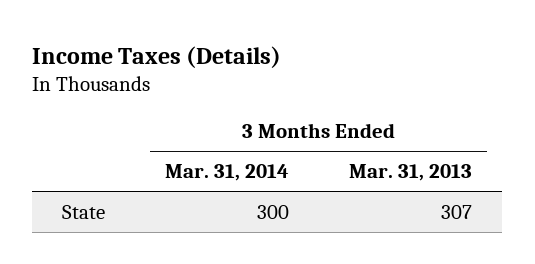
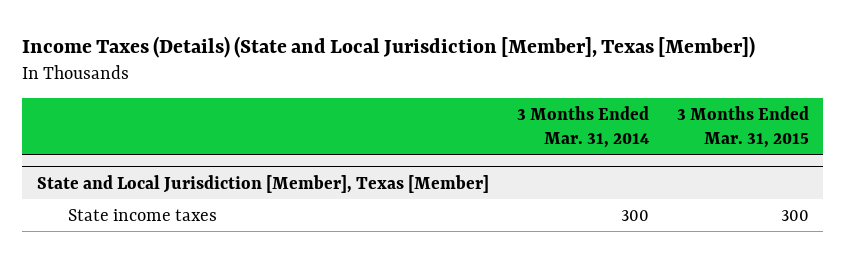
[32,45,282,68] Income Taxes (Details) -> [22,35,756,58] Income Taxes (Details) (State and Local Jurisdiction [Member], Texas [Member])
[349,164,473,182] Mar. 31, 2013 -> none
none -> [676,105,809,148] 3 Months Ended Mar. 31, 2015
none -> [36,174,489,193] State and Local Jurisdiction [Member], Texas [Member]
[62,204,106,219] State -> [67,208,217,221] State income taxes

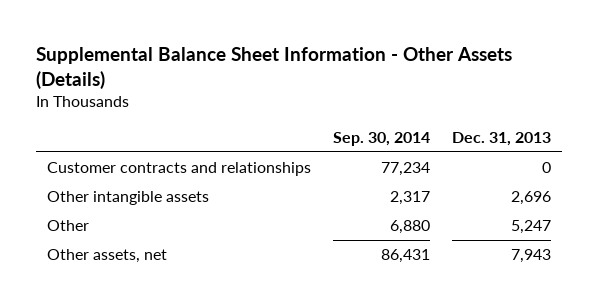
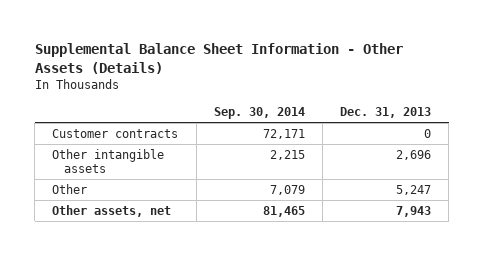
[47,161,312,176] Customer contracts and relationships -> [52,129,179,139] Customer contracts
[380,161,430,176] 77,234 -> [262,129,305,140] 72,171
[389,190,430,205] 2,317 -> [269,150,305,161] 2,215
[389,219,430,234] 6,880 -> [269,185,305,196] 7,079
[380,248,430,263] 86,431 -> [262,206,305,218] 81,465

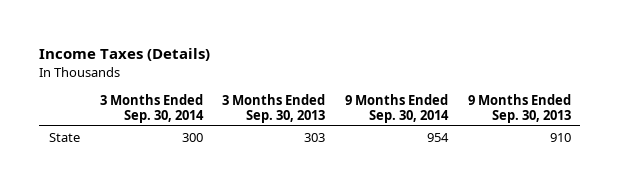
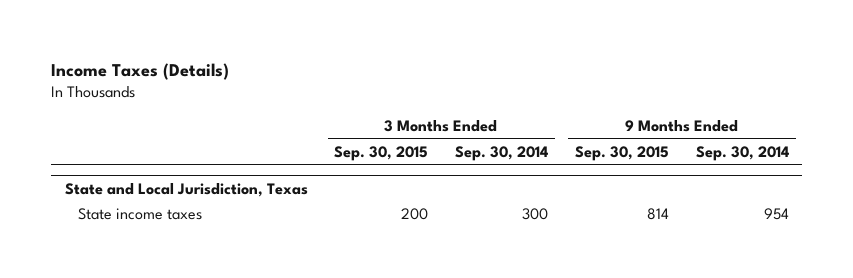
[222,94,326,124] 3 Months Ended Sep. 30, 2013 -> none
[467,94,571,124] 9 Months Ended Sep. 30, 2013 -> none
none -> [334,145,429,161] Sep. 30, 2015
none -> [575,145,670,161] Sep. 30, 2015
none -> [64,182,308,197] State and Local Jurisdiction, Texas
[48,132,80,142] State -> [78,208,203,221] State income taxes

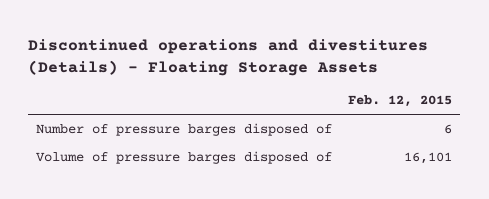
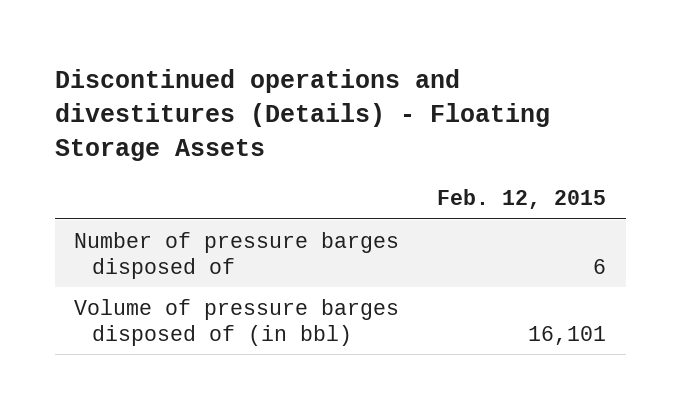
[36,150,333,164] Volume of pressure barges disposed of -> [73,298,399,346] Volume of pressure barges disposed of (in bbl)

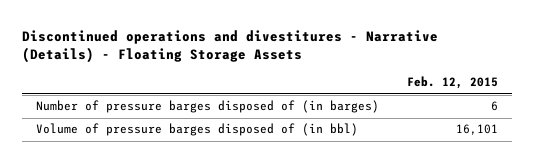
[54,69,550,161] Discontinued operations and divestitures (Details) - Floating Storage Assets -> [22,29,439,64] Discontinued operations and divestitures - Narrative (Details) - Floating Storage Assets
[73,231,399,279] Number of pressure barges disposed of -> [36,100,380,114] Number of pressure barges disposed of (in barges)

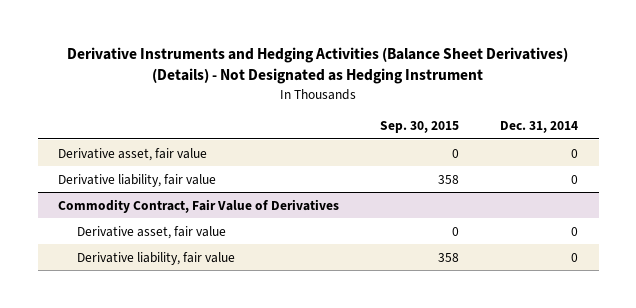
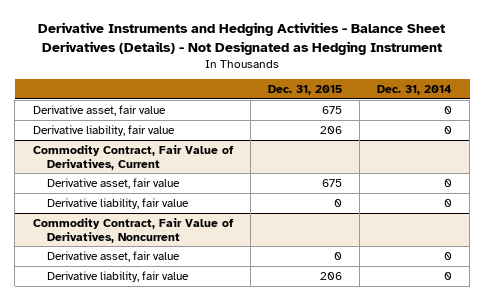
[67,47,569,85] Derivative Instruments and Hedging Activities (Balance Sheet Derivatives) (Details) - Not Designated as Hedging Instrument -> [38,22,446,55] Derivative Instruments and Hedging Activities - Balance Sheet Derivatives (Details) - Not Designated as Hedging Instrument
[380,121,460,134] Sep. 30, 2015 -> none
none -> [267,85,342,96] Dec. 31, 2015
[58,198,340,213] Commodity Contract, Fair Value of Derivatives -> [32,144,234,170] Commodity Contract, Fair Value of Derivatives, Current
none -> [32,217,234,243] Commodity Contract, Fair Value of Derivatives, Noncurrent
none -> [47,250,181,262] Derivative asset, fair value
none -> [47,270,190,282] Derivative liability, fair value

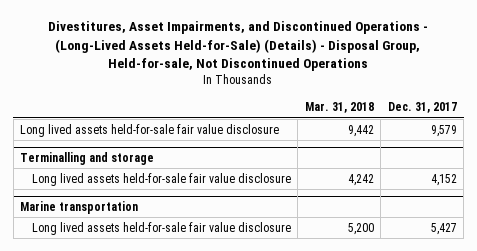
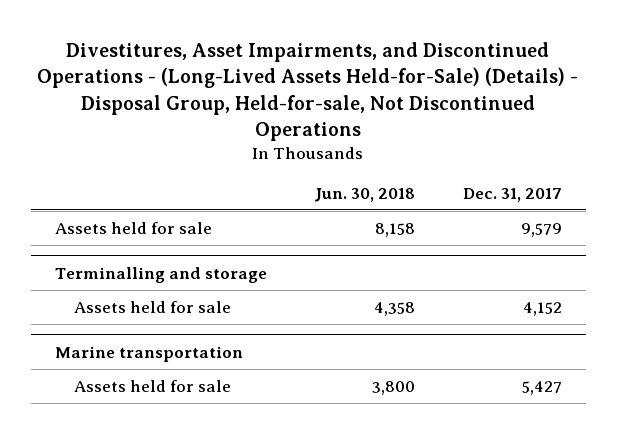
[304,102,374,114] Mar. 31, 2018 -> none
none -> [314,187,416,202] Jun. 30, 2018
[19,123,279,137] Long lived assets held-for-sale fair value disclosure -> [54,221,212,234] Assets held for sale
[31,172,291,186] Long lived assets held-for-sale fair value disclosure -> [74,300,232,313] Assets held for sale
[31,221,291,235] Long lived assets held-for-sale fair value disclosure -> [74,379,232,392] Assets held for sale

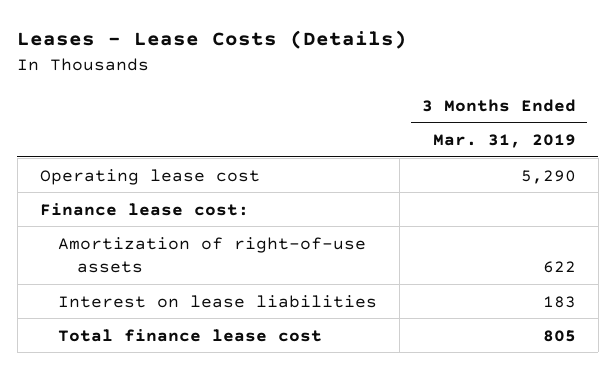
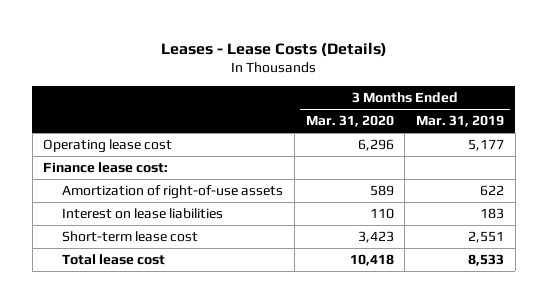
none -> [305,115,394,128] Mar. 31, 2020
[521,169,577,184] 5,290 -> [468,139,505,152] 5,177
none -> [62,231,199,243] Short-term lease cost
[58,328,323,342] Total finance lease cost -> [62,254,166,266] Total lease cost
[543,329,577,342] 805 -> [468,254,505,267] 8,533

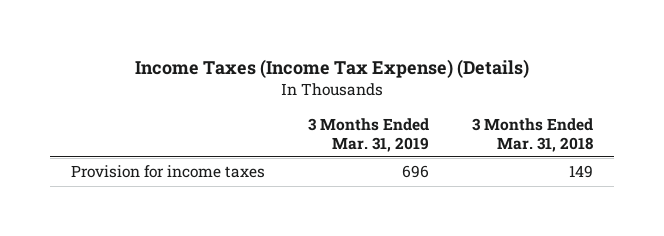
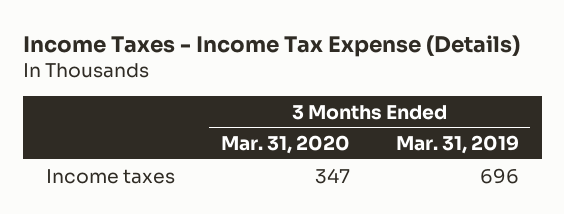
[135,58,530,78] Income Taxes (Income Tax Expense) (Details) -> [22,35,520,58] Income Taxes - Income Tax Expense (Details)
[472,117,594,152] 3 Months Ended Mar. 31, 2018 -> none
none -> [220,135,350,155] Mar. 31, 2020
[71,165,266,179] Provision for income taxes -> [45,168,175,184] Income taxes

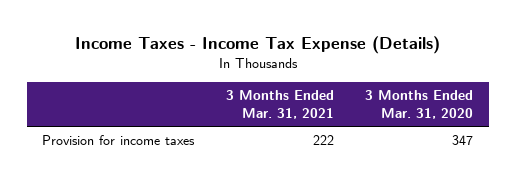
[395,135,519,155] Mar. 31, 2019 -> none
none -> [225,90,334,119] 3 Months Ended Mar. 31, 2021
[45,168,175,184] Income taxes -> [42,135,196,146] Provision for income taxes

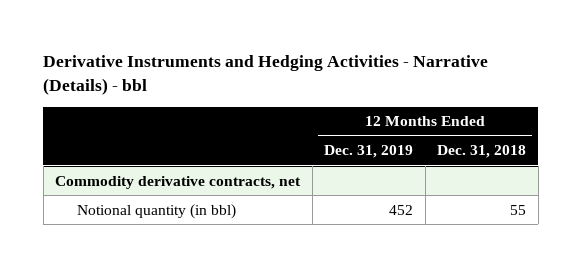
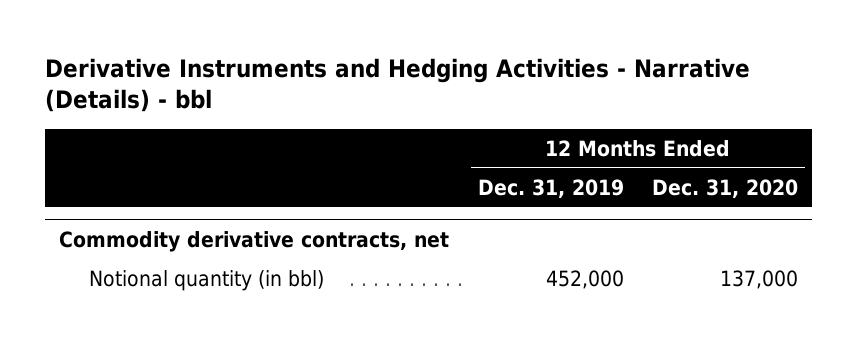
[437,145,527,159] Dec. 31, 2018 -> none
none -> [651,178,798,198] Dec. 31, 2020
[389,204,414,215] 452 -> [545,269,624,289] 452,000

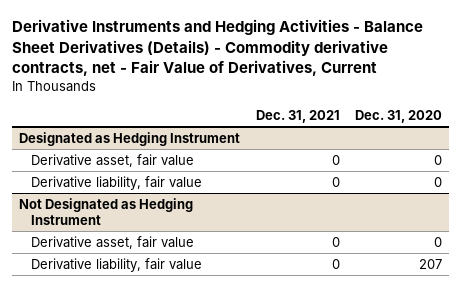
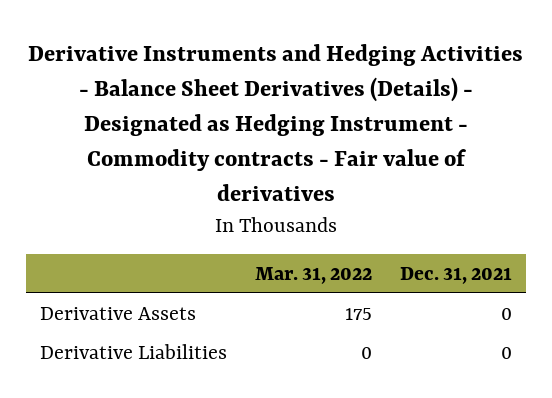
[11,19,423,77] Derivative Instruments and Hedging Activities - Balance Sheet Derivatives (Details) - Commodity derivative contracts, net - Fair Value of Derivatives, Current -> [27,44,523,202] Derivative Instruments and Hedging Activities - Balance Sheet Derivatives (Details) - Designated as Hedging Instrument - Commodity contracts - Fair value of derivatives
[354,110,442,124] Dec. 31, 2020 -> none
none -> [254,266,372,284] Mar. 31, 2022
[19,131,241,146] Designated as Hedging Instrument -> none
[19,197,194,226] Not Designated as Hedging Instrument -> none
[30,235,194,249] Derivative asset, fair value -> none
[30,257,202,272] Derivative liability, fair value -> none
[30,153,194,167] Derivative asset, fair value -> [40,306,197,320] Derivative Assets
[30,175,202,190] Derivative liability, fair value -> [40,343,228,359] Derivative Liabilities

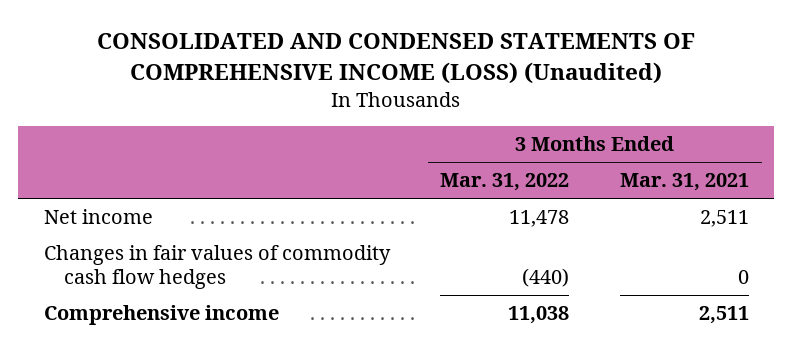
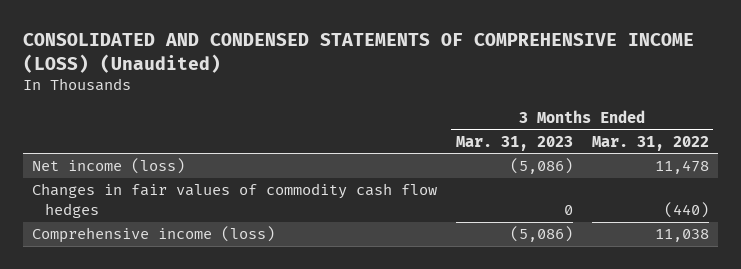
[619,173,749,192] Mar. 31, 2021 -> none
none -> [455,135,573,151] Mar. 31, 2023
[43,209,153,225] Net income -> [31,158,185,175] Net income (loss)
[43,305,279,326] Comprehensive income -> [31,226,275,244] Comprehensive income (loss)

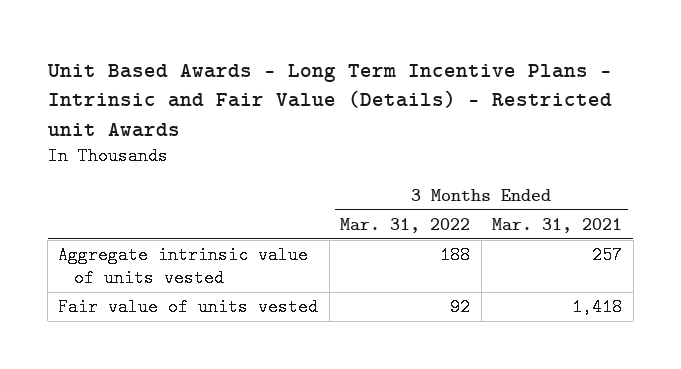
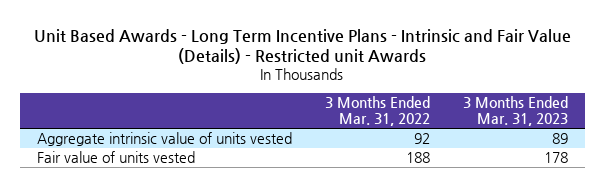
[492,217,623,233] Mar. 31, 2021 -> none
none -> [463,96,569,127] 3 Months Ended Mar. 31, 2023
[440,246,471,265] 188 -> [413,133,430,145] 92
[450,298,471,317] 92 -> [405,152,430,164] 188

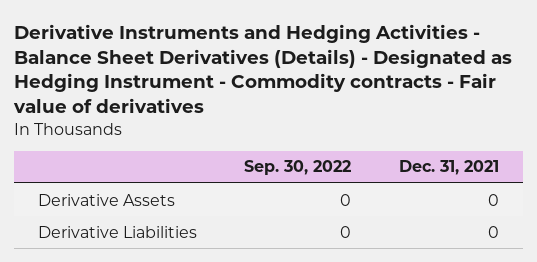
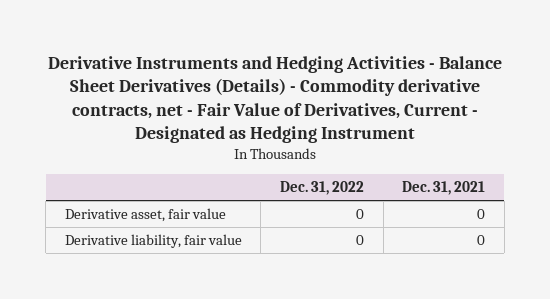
[12,23,512,114] Derivative Instruments and Hedging Activities - Balance Sheet Derivatives (Details) - Designated as Hedging Instrument - Commodity contracts - Fair value of derivatives -> [48,56,503,144] Derivative Instruments and Hedging Activities - Balance Sheet Derivatives (Details) - Commodity derivative contracts, net - Fair Value of Derivatives, Current - Designated as Hedging Instrument
[244,160,352,176] Sep. 30, 2022 -> none
none -> [280,181,365,196] Dec. 31, 2022
[37,193,175,206] Derivative Assets -> [64,208,226,223] Derivative asset, fair value
[37,225,197,238] Derivative Liabilities -> [64,234,242,249] Derivative liability, fair value

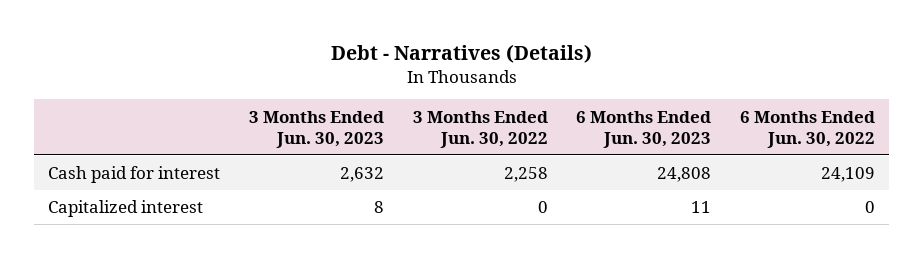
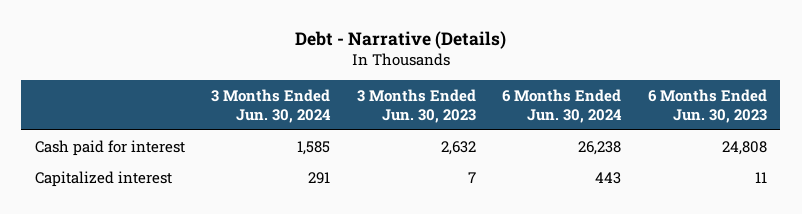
[330,43,592,63] Debt - Narratives (Details) -> [294,30,506,49] Debt - Narrative (Details)
[412,110,548,148] 3 Months Ended Jun. 30, 2022 -> none
[739,110,875,148] 6 Months Ended Jun. 30, 2022 -> none
none -> [211,89,332,124] 3 Months Ended Jun. 30, 2024
none -> [502,89,623,124] 6 Months Ended Jun. 30, 2024
[373,201,384,214] 8 -> [467,171,476,183] 7

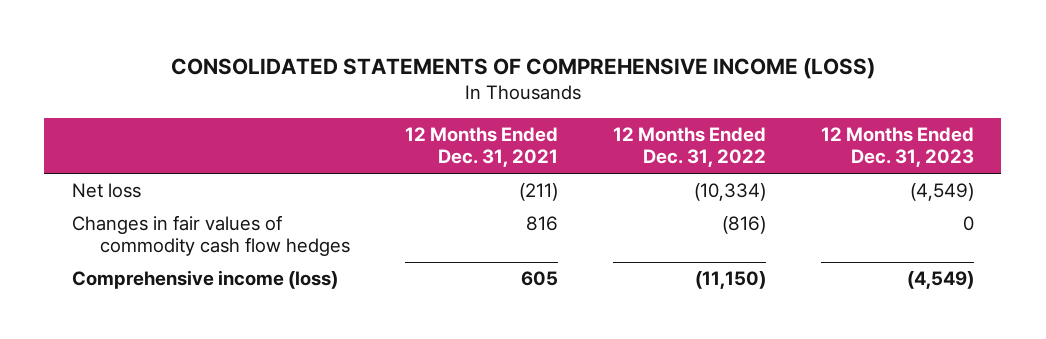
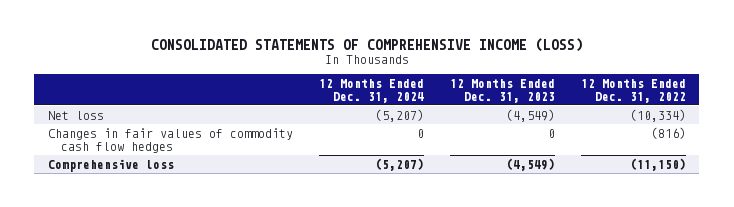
[404,127,558,168] 12 Months Ended Dec. 31, 2021 -> none
none -> [318,78,424,103] 12 Months Ended Dec. 31, 2024
[71,270,338,290] Comprehensive income (loss) -> [47,158,174,172] Comprehensive loss

